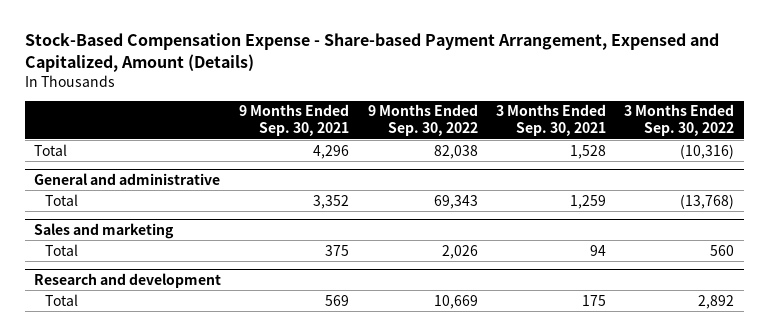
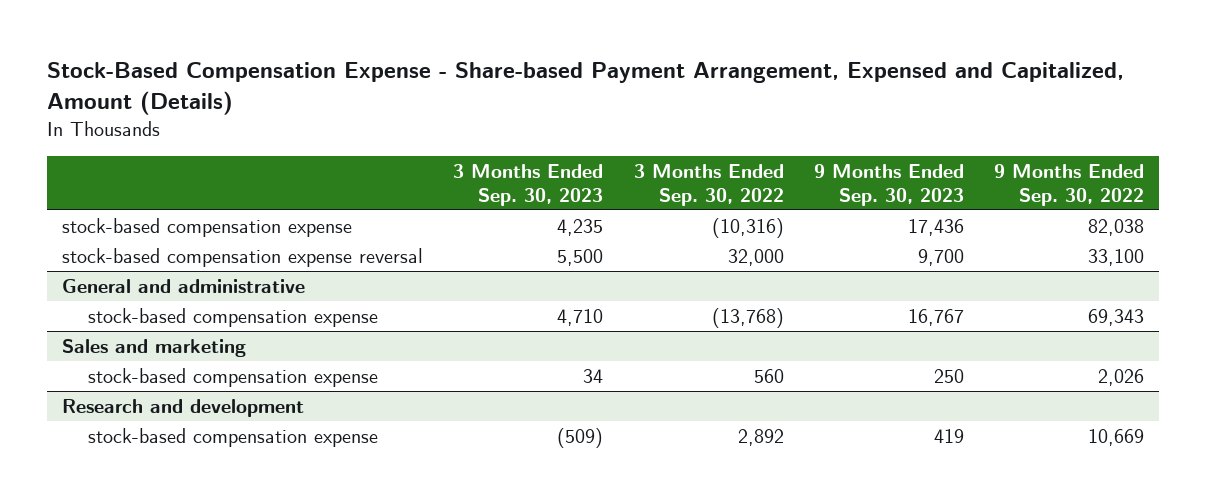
[239,104,350,137] 9 Months Ended Sep. 30, 2021 -> none
[496,104,607,137] 3 Months Ended Sep. 30, 2021 -> none
none -> [453,163,604,206] 3 Months Ended Sep. 30, 2023
none -> [813,163,964,206] 9 Months Ended Sep. 30, 2023
[33,143,67,156] Total -> [62,217,353,237] stock-based compensation expense
none -> [62,247,424,267] stock-based compensation expense reversal
[44,193,78,206] Total -> [87,307,378,327] stock-based compensation expense
[44,243,78,256] Total -> [87,367,378,387] stock-based compensation expense
[44,293,78,306] Total -> [87,427,378,447] stock-based compensation expense

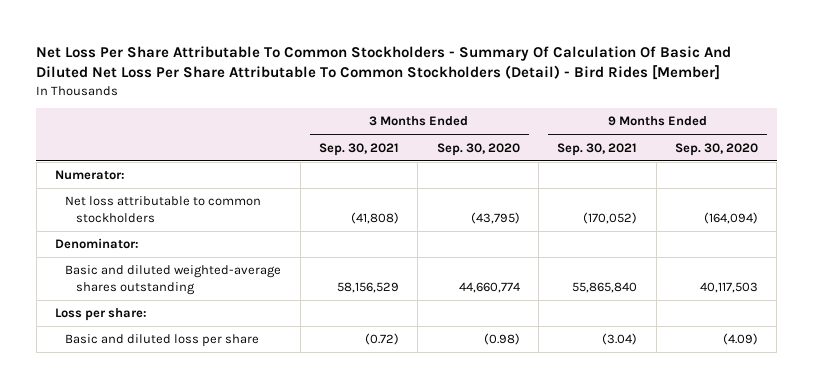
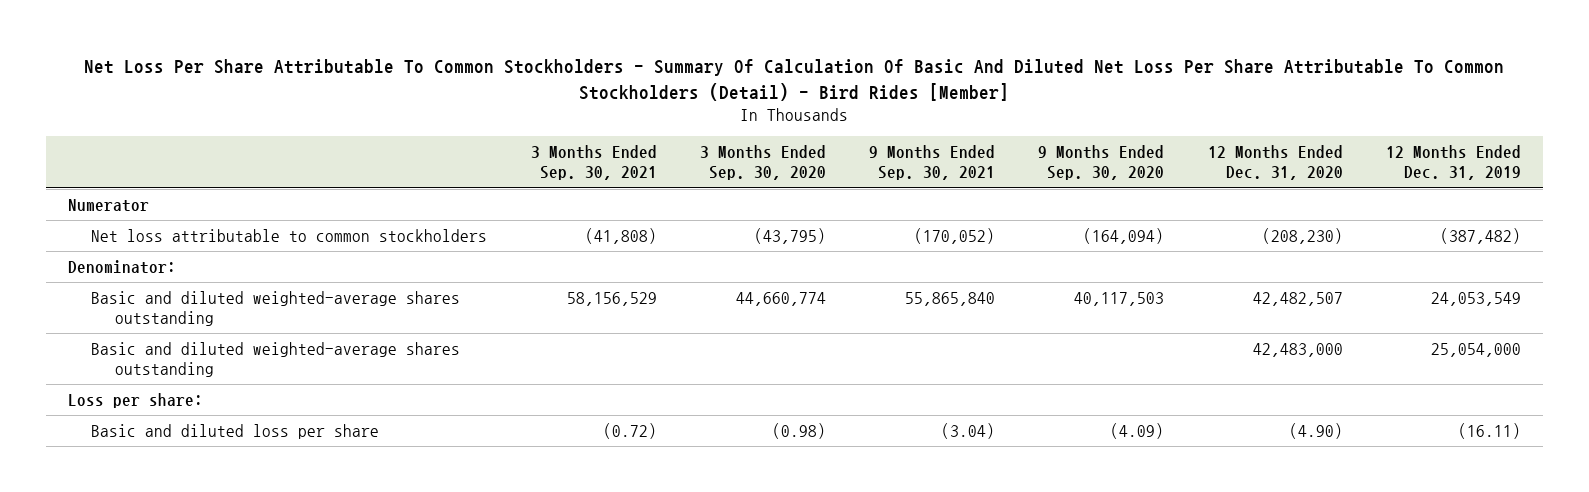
none -> [1207,145,1343,181] 12 Months Ended Dec. 31, 2020
none -> [1386,145,1522,181] 12 Months Ended Dec. 31, 2019
[55,170,126,181] Numerator: -> [67,198,149,212] Numerator
none -> [91,341,461,377] Basic and diluted weighted-average shares outstanding

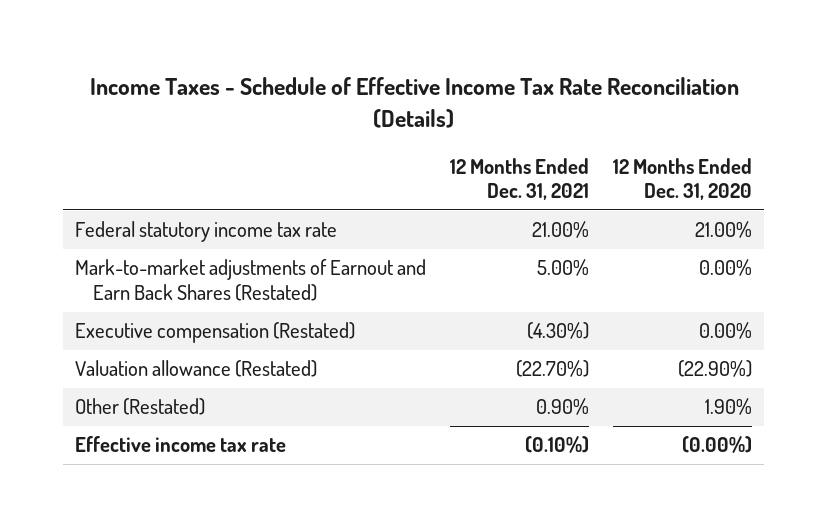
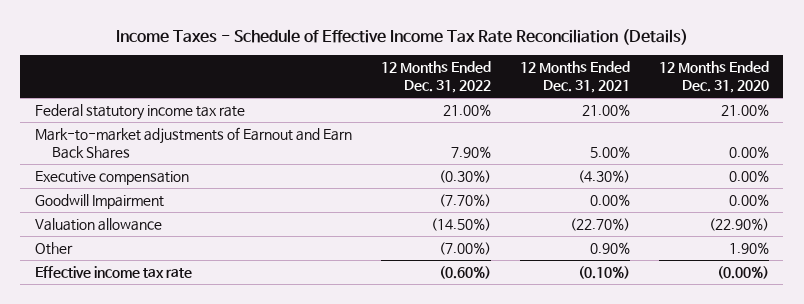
none -> [380,61,491,94] 12 Months Ended Dec. 31, 2022
[75,259,427,302] Mark-to-market adjustments of Earnout and Earn Back Shares (Restated) -> [34,127,352,159] Mark-to-market adjustments of Earnout and Earn Back Shares
[75,322,356,344] Executive compensation (Restated) -> [34,171,189,186] Executive compensation
none -> [34,194,164,210] Goodwill Impairment
[75,360,318,378] Valuation allowance (Restated) -> [34,218,162,232] Valuation allowance
[75,398,206,416] Other (Restated) -> [34,242,73,256] Other

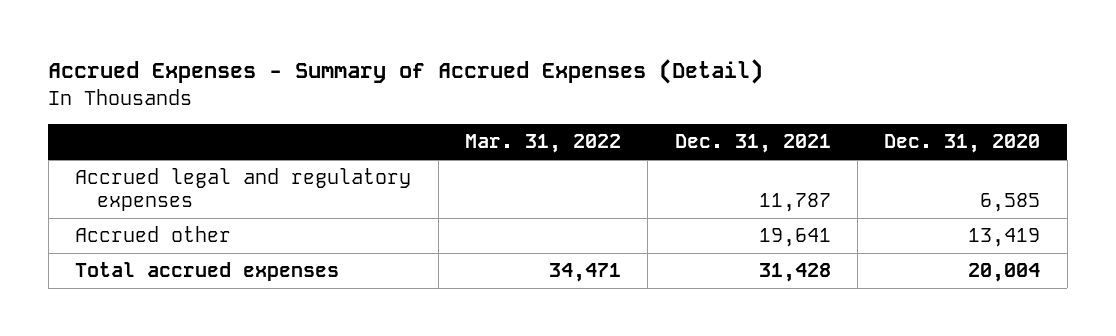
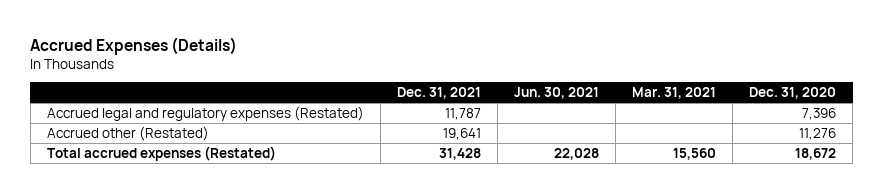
[48,59,764,85] Accrued Expenses - Summary of Accrued Expenses (Detail) -> [30,36,238,55] Accrued Expenses (Details)
[464,134,621,154] Mar. 31, 2022 -> none
none -> [513,87,599,100] Jun. 30, 2021
none -> [632,87,717,100] Mar. 31, 2021
[75,168,412,211] Accrued legal and regulatory expenses -> [46,105,364,121] Accrued legal and regulatory expenses (Restated)
[980,192,1041,212] 6,585 -> [802,107,837,120] 7,396
[75,226,232,243] Accrued other -> [46,125,209,141] Accrued other (Restated)
[968,228,1041,248] 13,419 -> [799,127,837,140] 11,276
[75,262,340,282] Total accrued expenses -> [46,145,276,161] Total accrued expenses (Restated)
[968,263,1041,283] 20,004 -> [795,147,837,160] 18,672

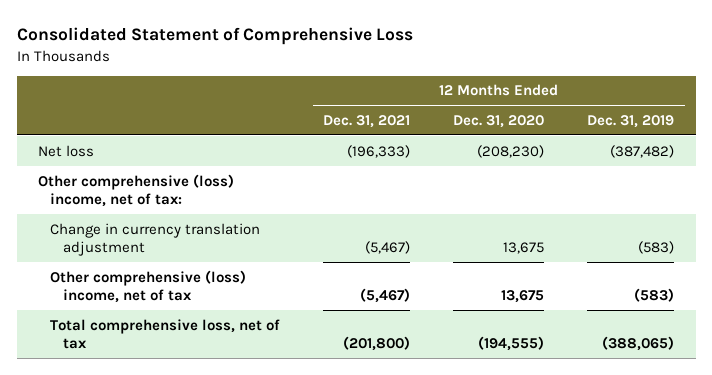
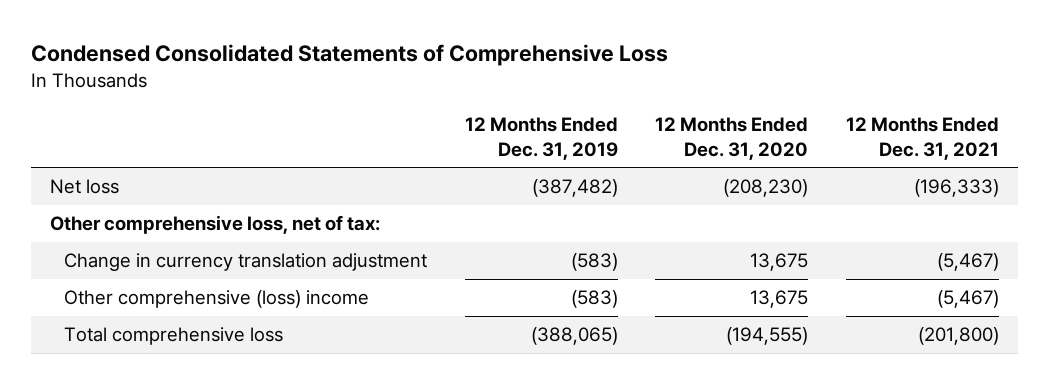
[16,27,413,46] Consolidated Statement of Comprehensive Loss -> [31,43,669,66] Condensed Consolidated Statements of Comprehensive Loss
[38,173,235,207] Other comprehensive (loss) income, net of tax: -> [50,215,381,235] Other comprehensive loss, net of tax:
[50,269,247,303] Other comprehensive (loss) income, net of tax -> [63,290,369,309] Other comprehensive (loss) income
[50,318,281,349] Total comprehensive loss, net of tax -> [63,327,283,346] Total comprehensive loss

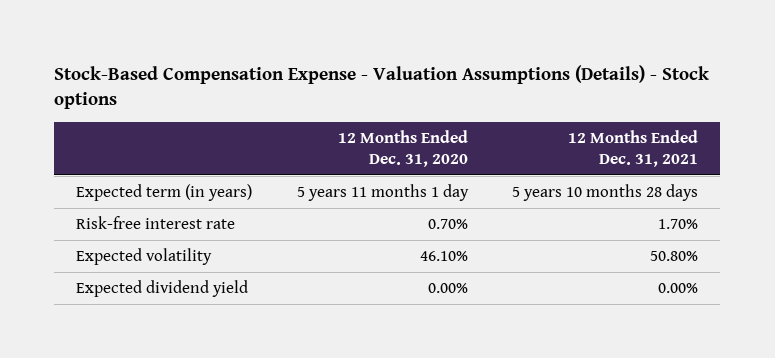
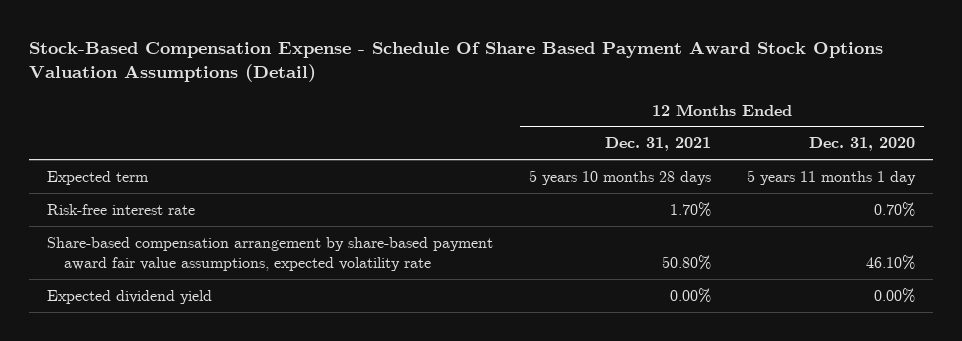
[54,64,710,110] Stock-Based Compensation Expense - Valuation Assumptions (Details) - Stock options -> [29,40,884,83] Stock-Based Compensation Expense - Schedule Of Share Based Payment Award Stock Options Valuation Assumptions (Detail)
[76,184,253,202] Expected term (in years) -> [46,170,149,185] Expected term
[76,248,213,266] Expected volatility -> [46,236,493,271] Share-based compensation arrangement by share-based payment award fair value assumptions, expected volatility rate

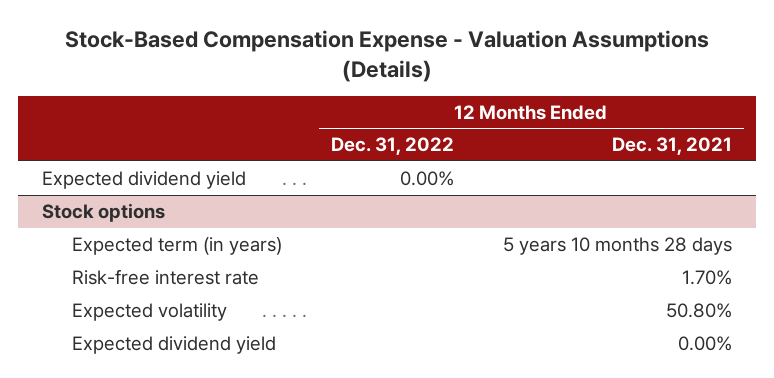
[29,40,884,83] Stock-Based Compensation Expense - Schedule Of Share Based Payment Award Stock Options Valuation Assumptions (Detail) -> [64,30,709,82] Stock-Based Compensation Expense - Valuation Assumptions (Details)
[808,137,915,152] Dec. 31, 2020 -> none
none -> [331,137,455,156] Dec. 31, 2022
none -> [42,171,247,190] Expected dividend yield
none -> [42,203,166,223] Stock options
[46,170,149,185] Expected term -> [72,237,283,256] Expected term (in years)
[46,236,493,271] Share-based compensation arrangement by share-based payment award fair value assumptions, expected volatility rate -> [72,303,228,322] Expected volatility

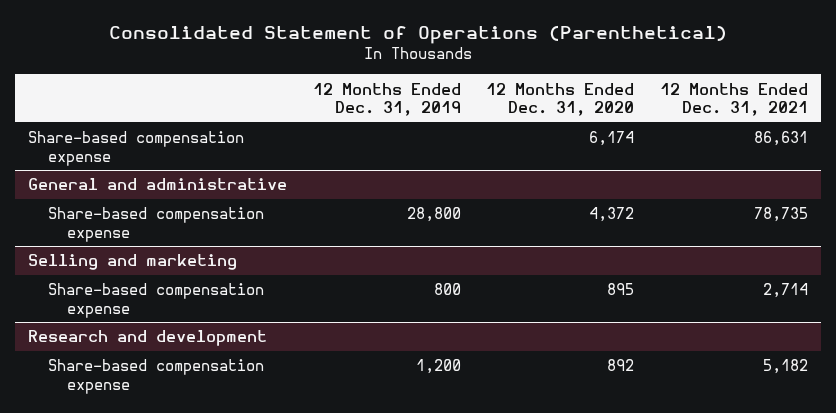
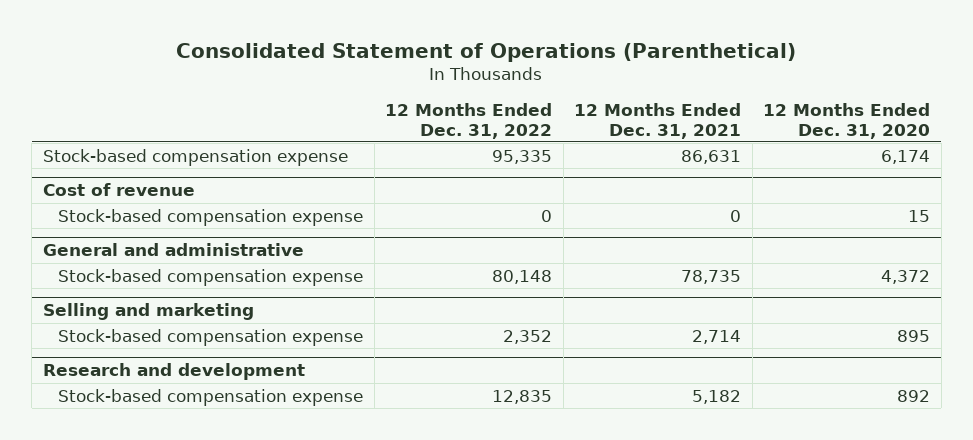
[312,82,461,117] 12 Months Ended Dec. 31, 2019 -> none
none -> [385,102,553,139] 12 Months Ended Dec. 31, 2022
[27,131,244,166] Share-based compensation expense -> [42,148,348,166] Stock-based compensation expense
none -> [42,183,195,197] Cost of revenue
none -> [58,208,364,226] Stock-based compensation expense
[47,207,264,242] Share-based compensation expense -> [58,268,364,286] Stock-based compensation expense
[47,283,264,318] Share-based compensation expense -> [58,328,364,346] Stock-based compensation expense
[47,359,264,394] Share-based compensation expense -> [58,388,364,406] Stock-based compensation expense

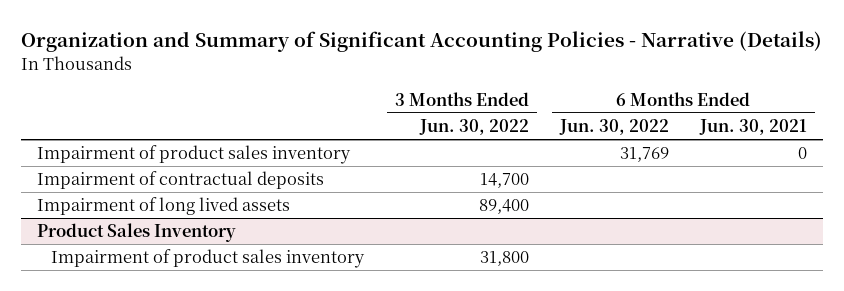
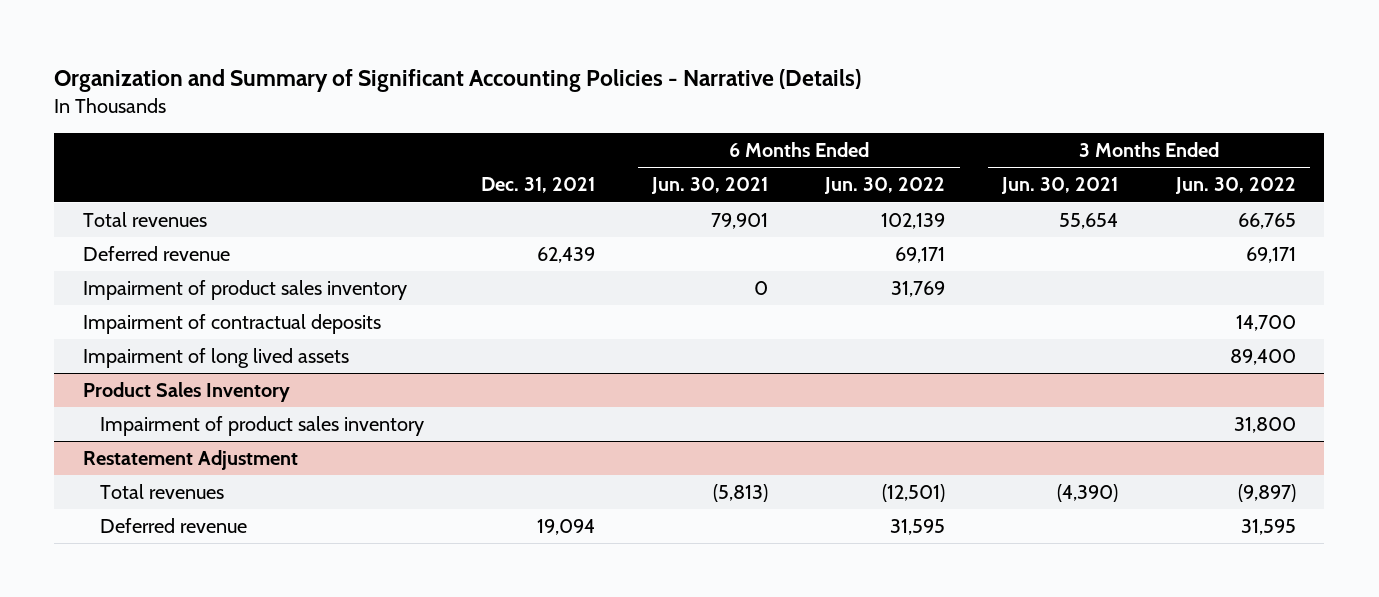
none -> [481,177,596,194] Dec. 31, 2021
none -> [1001,177,1119,195] Jun. 30, 2021
none -> [83,212,208,228] Total revenues
none -> [83,246,231,262] Deferred revenue
none -> [83,450,299,471] Restatement Adjustment
none -> [99,484,224,500] Total revenues
none -> [99,518,247,534] Deferred revenue

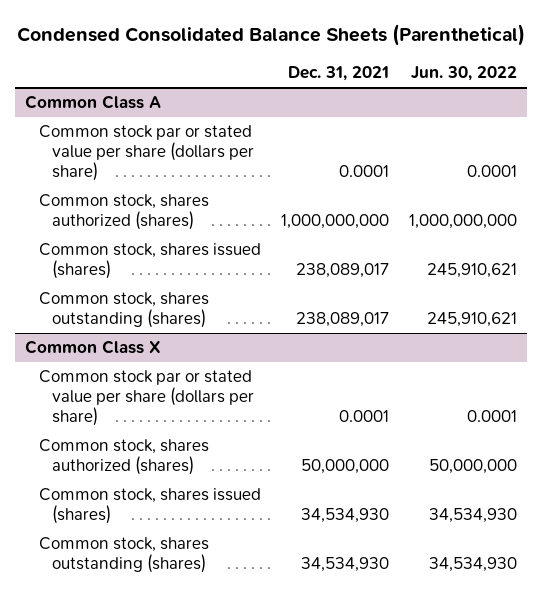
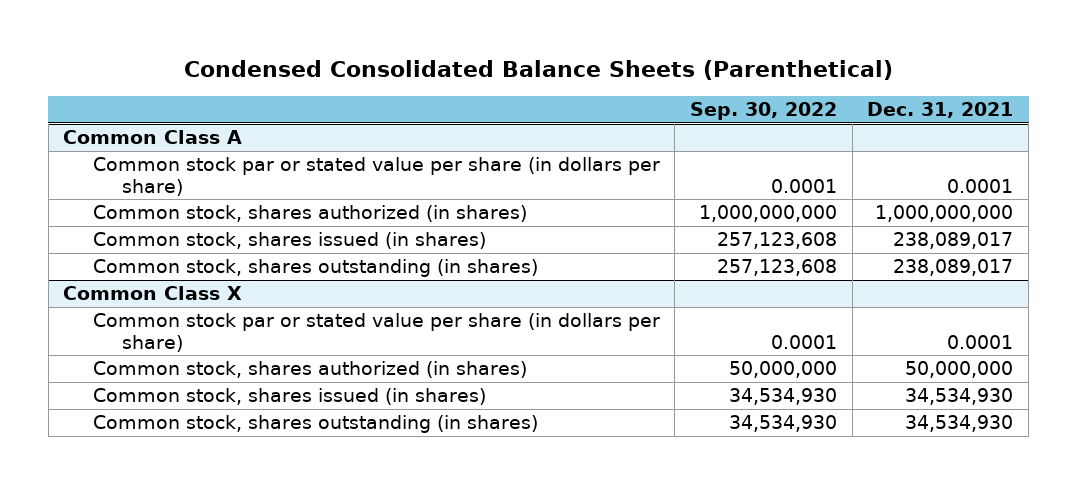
[411,66,518,82] Jun. 30, 2022 -> none
none -> [689,102,837,121] Sep. 30, 2022
[38,125,255,182] Common stock par or stated value per share (dollars per share) -> [92,157,660,196] Common stock par or stated value per share (in dollars per share)
[38,194,209,231] Common stock, shares authorized (shares) -> [92,205,527,223] Common stock, shares authorized (in shares)
[38,243,261,280] Common stock, shares issued (shares) -> [92,232,486,250] Common stock, shares issued (in shares)
[38,292,209,329] Common stock, shares outstanding (shares) -> [92,259,538,278] Common stock, shares outstanding (in shares)
[38,370,255,427] Common stock par or stated value per share (dollars per share) -> [92,313,660,352] Common stock par or stated value per share (in dollars per share)
[38,439,209,476] Common stock, shares authorized (shares) -> [92,361,527,379] Common stock, shares authorized (in shares)
[38,488,261,525] Common stock, shares issued (shares) -> [92,388,486,406] Common stock, shares issued (in shares)
[38,537,209,574] Common stock, shares outstanding (shares) -> [92,415,538,434] Common stock, shares outstanding (in shares)

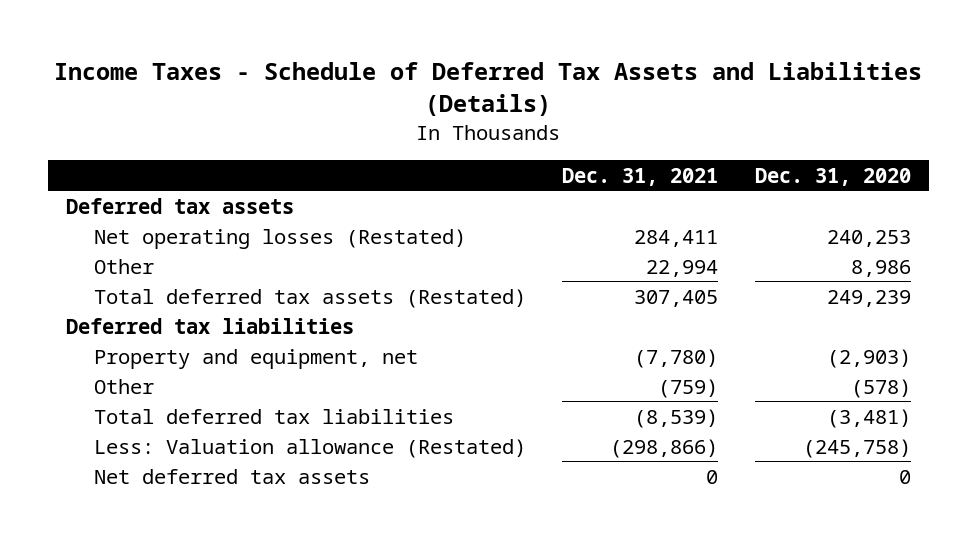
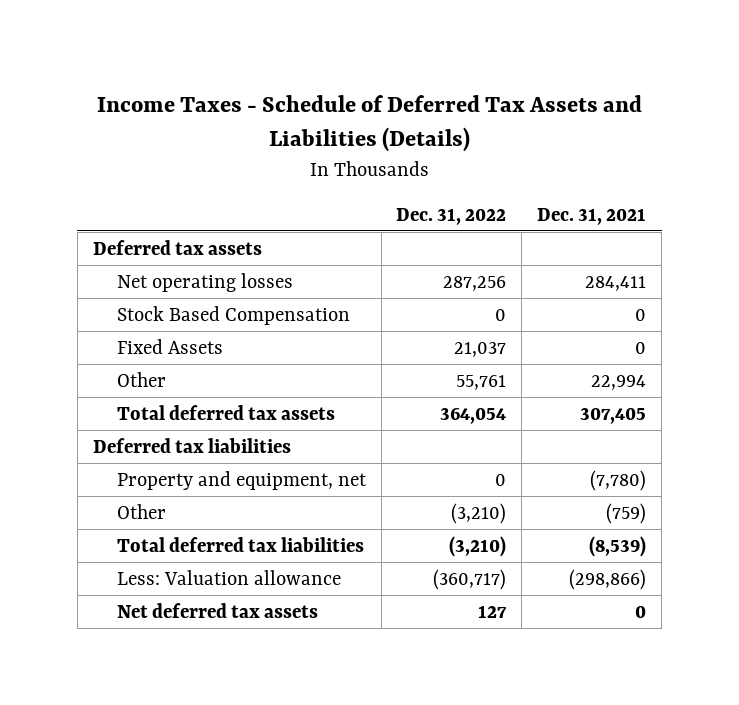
[754,167,911,186] Dec. 31, 2020 -> none
none -> [396,207,507,225] Dec. 31, 2022
[93,228,466,249] Net operating losses (Restated) -> [116,272,293,292] Net operating losses
none -> [116,305,350,325] Stock Based Compensation
none -> [116,338,223,354] Fixed Assets
[93,288,526,308] Total deferred tax assets (Restated) -> [116,404,335,420] Total deferred tax assets
[93,438,526,458] Less: Valuation allowance (Restated) -> [116,569,341,585] Less: Valuation allowance

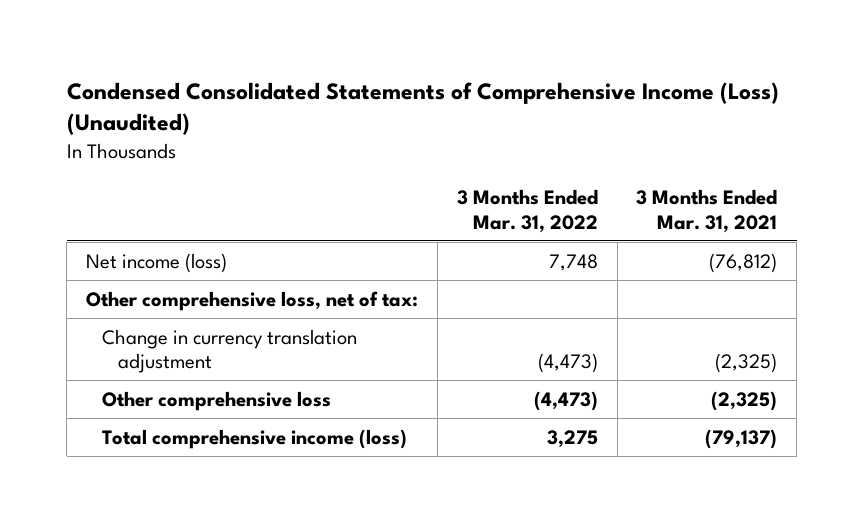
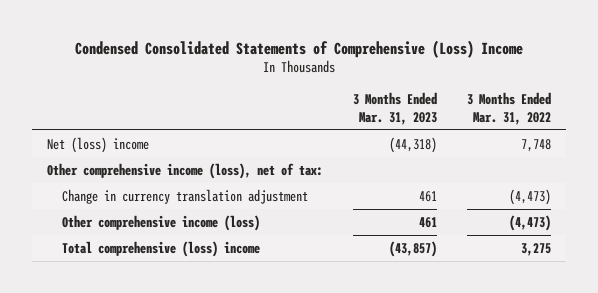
[66,81,779,136] Condensed Consolidated Statements of Comprehensive Income (Loss) (Unaudited) -> [74,39,523,58] Condensed Consolidated Statements of Comprehensive (Loss) Income
[636,189,778,233] 3 Months Ended Mar. 31, 2021 -> none
none -> [352,92,437,125] 3 Months Ended Mar. 31, 2023
[86,252,228,273] Net income (loss) -> [46,136,149,153] Net (loss) income
[86,290,419,311] Other comprehensive loss, net of tax: -> [46,162,323,179] Other comprehensive income (loss), net of tax:
[101,390,331,411] Other comprehensive loss -> [62,214,261,231] Other comprehensive income (loss)
[101,428,407,449] Total comprehensive income (loss) -> [62,240,261,257] Total comprehensive (loss) income

